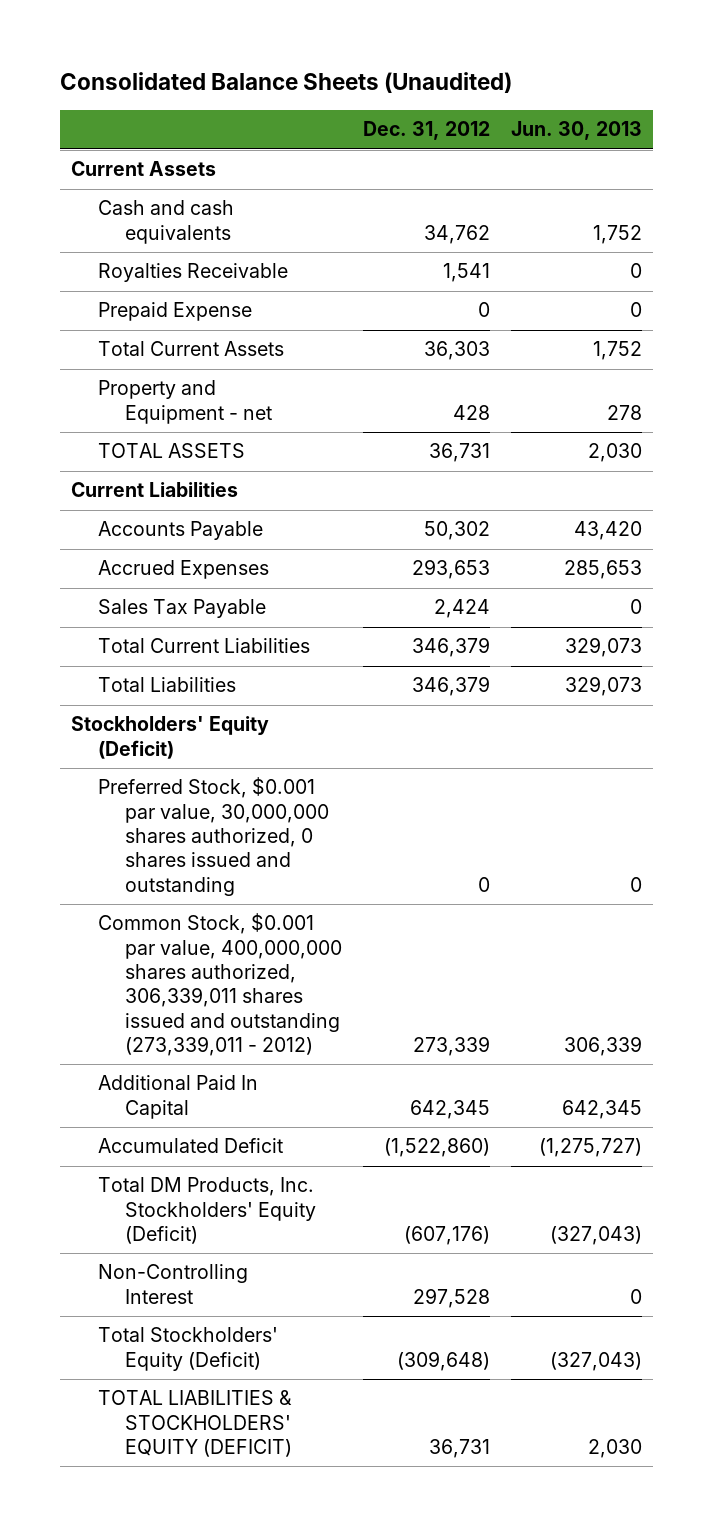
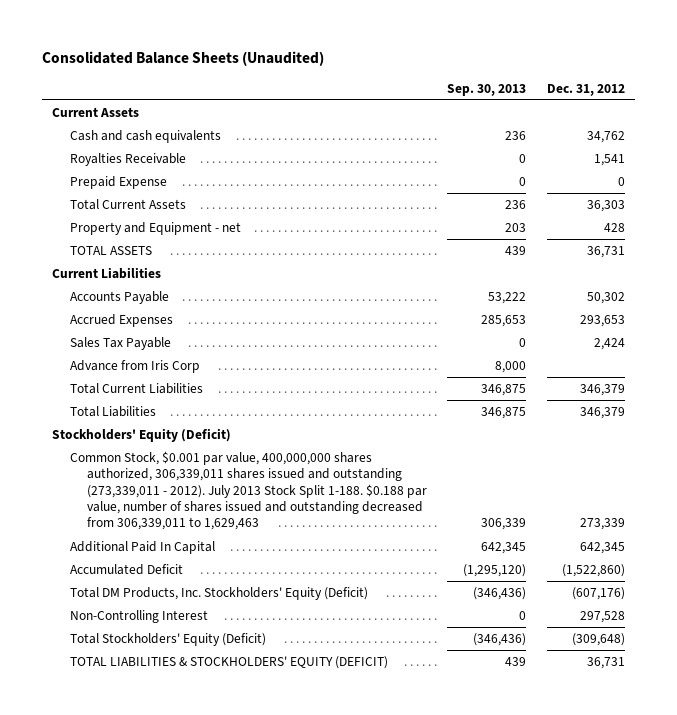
[511,121,643,141] Jun. 30, 2013 -> none
none -> [447,83,527,96] Sep. 30, 2013
none -> [69,360,200,374] Advance from Iris Corp
[97,777,330,896] Preferred Stock, $0.001 par value, 30,000,000 shares authorized, 0 shares issued and outstanding -> none
[97,913,343,1057] Common Stock, $0.001 par value, 400,000,000 shares authorized, 306,339,011 shares issued and outstanding (273,339,011 - 2012) -> [69,451,427,531] Common Stock, $0.001 par value, 400,000,000 shares authorized, 306,339,011 shares issued and outstanding (273,339,011 - 2012). July 2013 Stock Split 1-188. $0.188 par value, number of shares issued and outstanding decreased from 306,339,011 to 1,629,463

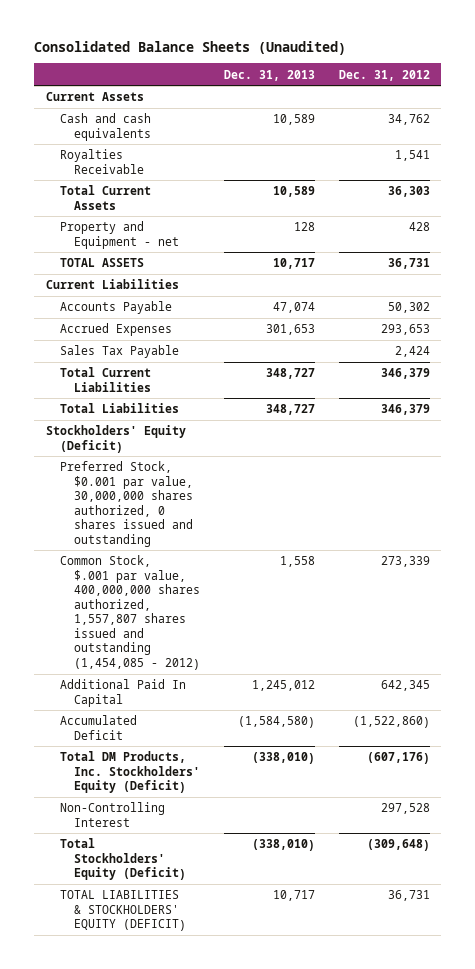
[447,83,527,96] Sep. 30, 2013 -> none
none -> [223,69,315,81] Dec. 31, 2013
[69,176,167,190] Prepaid Expense -> none
[69,360,200,374] Advance from Iris Corp -> none
none -> [60,461,194,547] Preferred Stock, $0.001 par value, 30,000,000 shares authorized, 0 shares issued and outstanding
[69,451,427,531] Common Stock, $0.001 par value, 400,000,000 shares authorized, 306,339,011 shares issued and outstanding (273,339,011 - 2012). July 2013 Stock Split 1-188. $0.188 par value, number of shares issued and outstanding decreased from 306,339,011 to 1,629,463 -> [60,555,201,670] Common Stock, $.001 par value, 400,000,000 shares authorized, 1,557,807 shares issued and outstanding (1,454,085 - 2012)

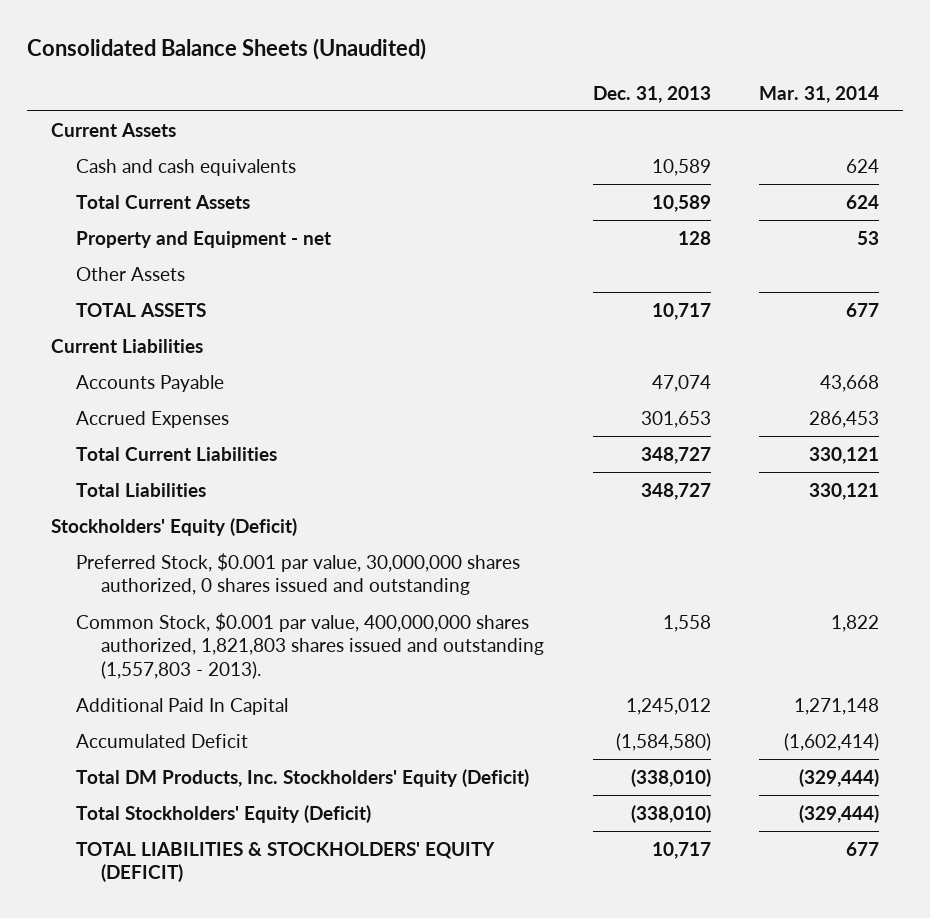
[338,69,430,81] Dec. 31, 2012 -> none
none -> [758,85,879,103] Mar. 31, 2014
[60,149,145,174] Royalties Receivable -> none
none -> [76,266,186,281] Other Assets
[60,345,180,359] Sales Tax Payable -> none
[60,555,201,670] Common Stock, $.001 par value, 400,000,000 shares authorized, 1,557,807 shares issued and outstanding (1,454,085 - 2012) -> [76,612,545,680] Common Stock, $0.001 par value, 400,000,000 shares authorized, 1,821,803 shares issued and outstanding (1,557,803 - 2013).
[60,802,166,827] Non-Controlling Interest -> none

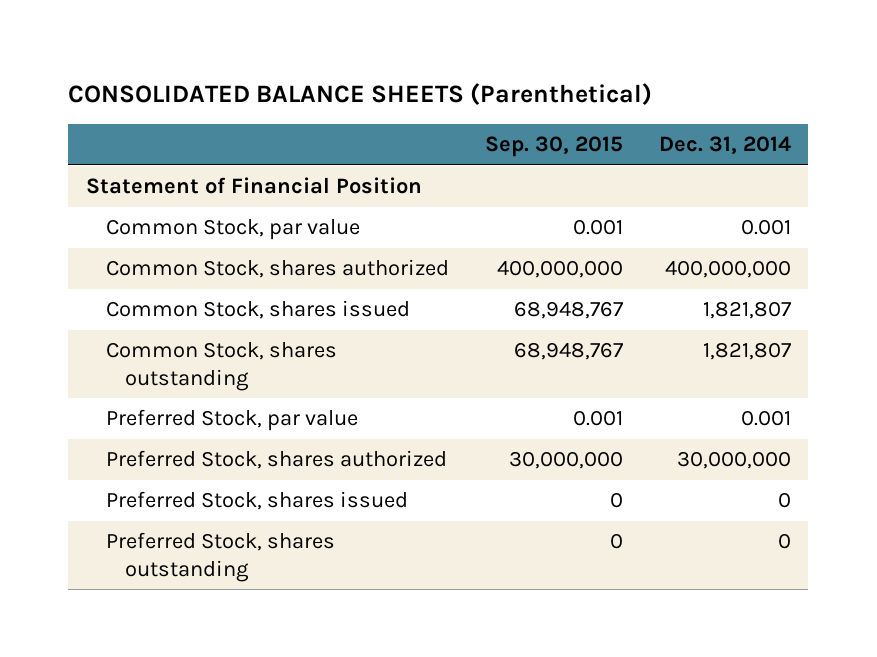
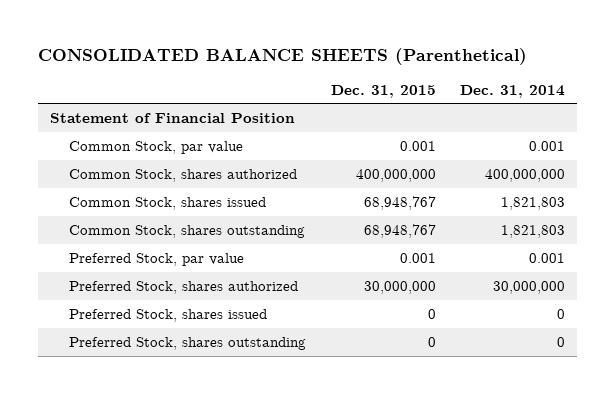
[484,136,623,158] Sep. 30, 2015 -> none
none -> [330,84,436,98] Dec. 31, 2015
[702,301,791,320] 1,821,807 -> [501,197,566,211] 1,821,803
[702,342,791,361] 1,821,807 -> [501,225,566,239] 1,821,803

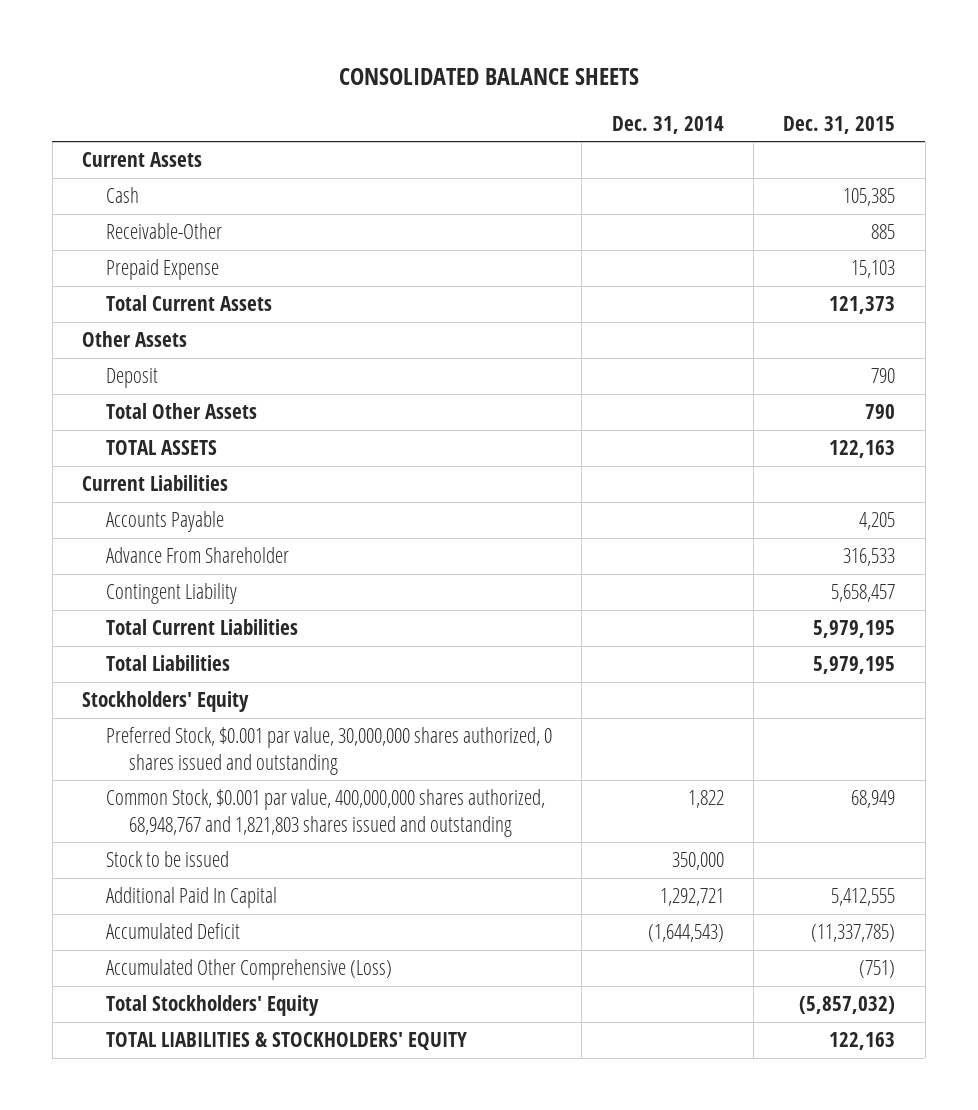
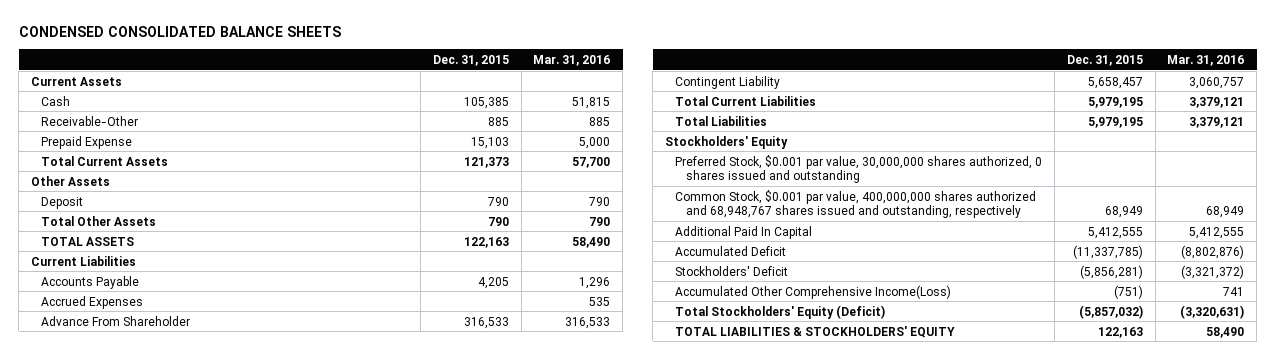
[338,67,639,85] CONSOLIDATED BALANCE SHEETS -> [18,26,341,38] CONDENSED CONSOLIDATED BALANCE SHEETS
[611,115,724,134] Dec. 31, 2014 -> none
none -> [533,55,611,67] Mar. 31, 2016
none -> [41,295,144,309] Accrued Expenses
[105,851,229,868] Stock to be issued -> none
[105,789,545,837] Common Stock, $0.001 par value, 400,000,000 shares authorized, 68,948,767 and 1,821,803 shares issued and outstanding -> [675,189,1037,219] Common Stock, $0.001 par value, 400,000,000 shares authorized and 68,948,767 shares issued and outstanding, respectively
none -> [675,265,789,276] Stockholders' Deficit
[105,959,392,981] Accumulated Other Comprehensive (Loss) -> [675,284,952,299] Accumulated Other Comprehensive Income(Loss)
[105,995,319,1017] Total Stockholders' Equity -> [675,304,886,319] Total Stockholders' Equity (Deficit)

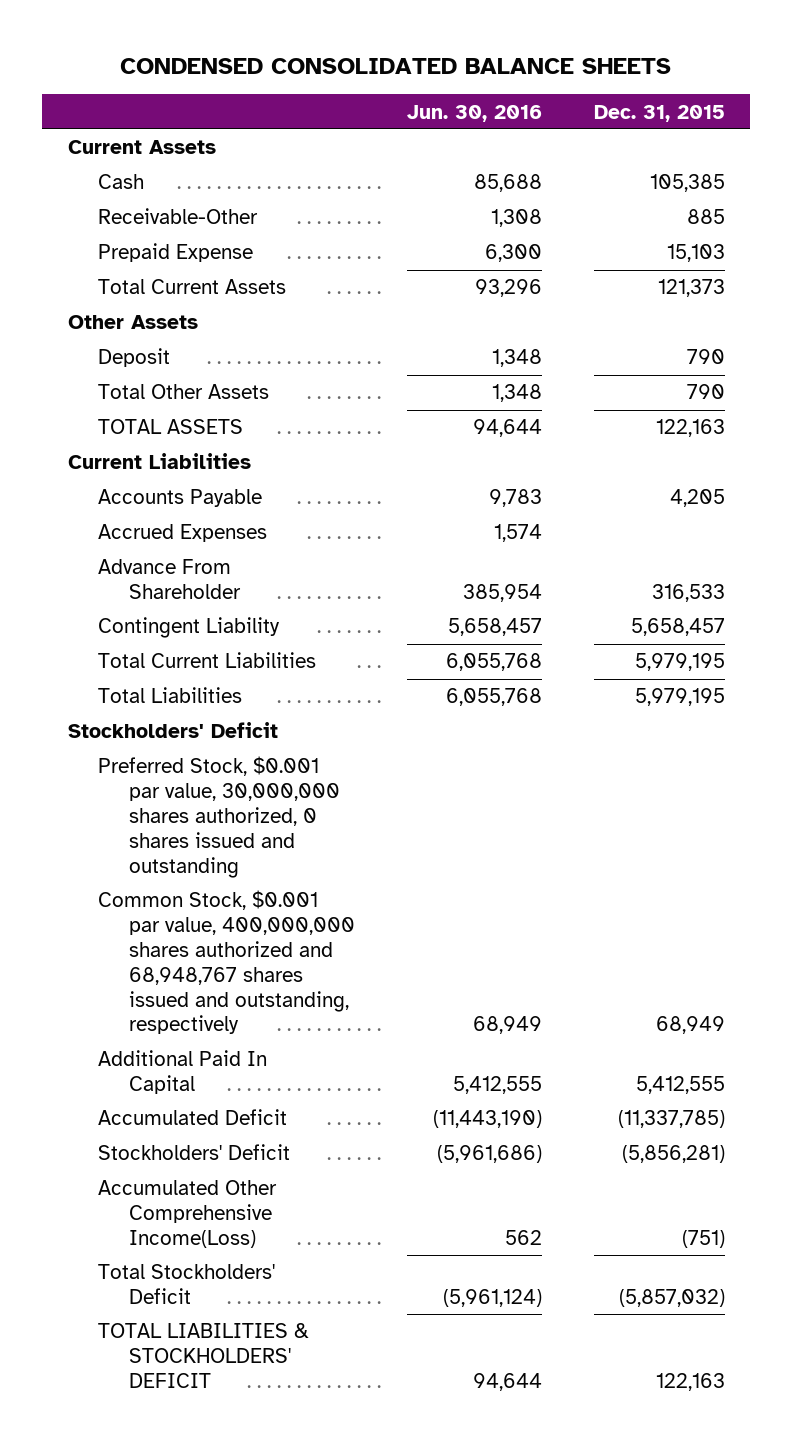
[533,55,611,67] Mar. 31, 2016 -> none
none -> [406,104,542,122] Jun. 30, 2016
[665,135,789,149] Stockholders' Equity -> [67,722,278,739] Stockholders' Deficit
[675,304,886,319] Total Stockholders' Equity (Deficit) -> [98,1264,276,1305] Total Stockholders' Deficit
[675,325,956,338] TOTAL LIABILITIES & STOCKHOLDERS' EQUITY -> [98,1323,310,1388] TOTAL LIABILITIES & STOCKHOLDERS' DEFICIT

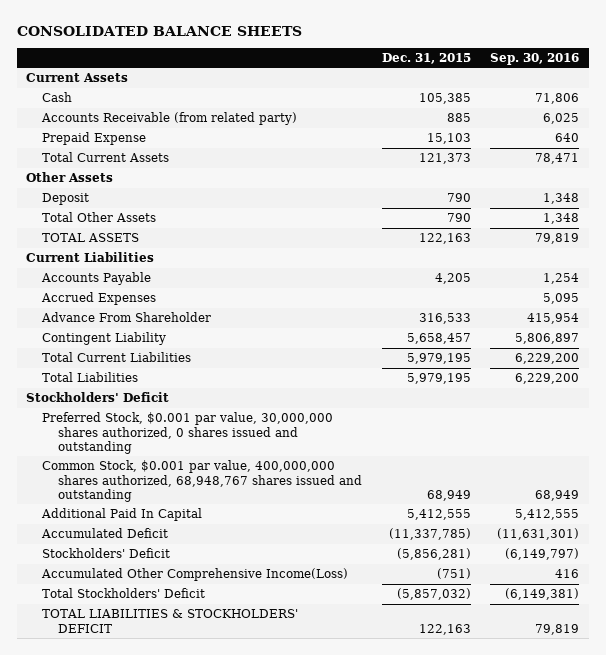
[120,57,672,74] CONDENSED CONSOLIDATED BALANCE SHEETS -> [16,25,302,36] CONSOLIDATED BALANCE SHEETS
[406,104,542,122] Jun. 30, 2016 -> none
none -> [490,53,580,66] Sep. 30, 2016
[98,208,259,225] Receivable-Other -> [41,112,298,126] Accounts Receivable (from related party)
[98,890,355,1035] Common Stock, $0.001 par value, 400,000,000 shares authorized and 68,948,767 shares issued and outstanding, respectively -> [42,460,363,502] Common Stock, $0.001 par value, 400,000,000 shares authorized, 68,948,767 shares issued and outstanding

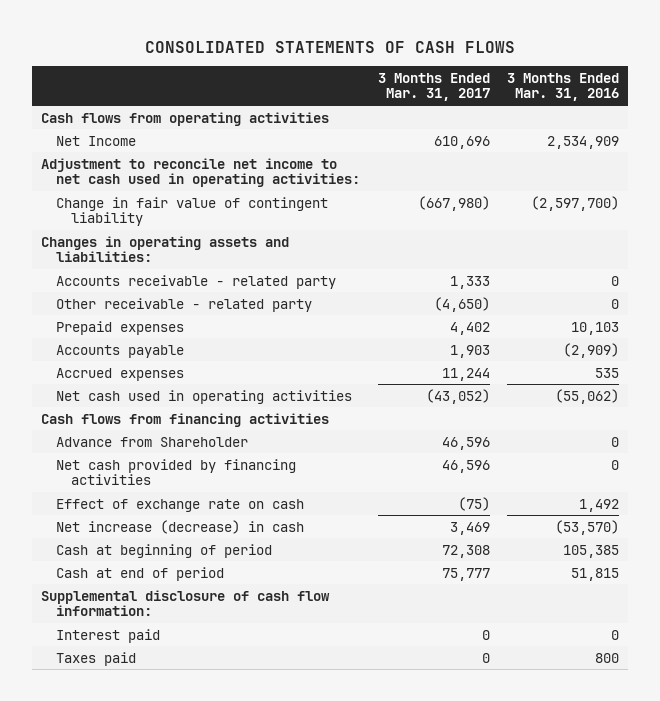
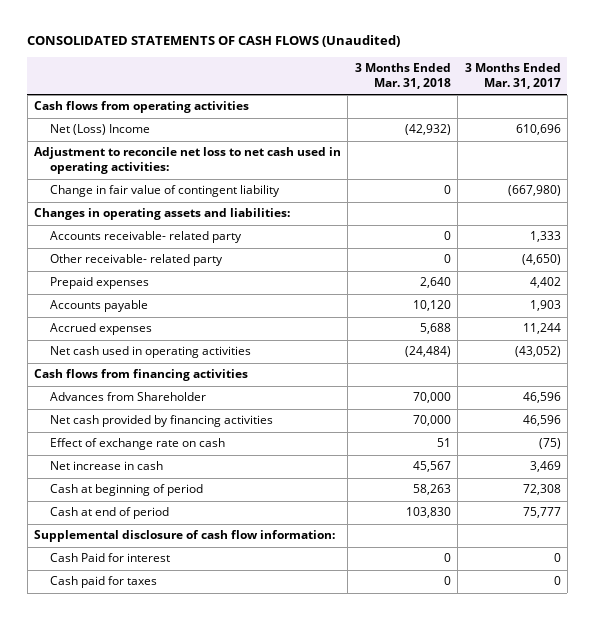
[145,40,516,53] CONSOLIDATED STATEMENTS OF CASH FLOWS -> [27,35,401,48] CONSOLIDATED STATEMENTS OF CASH FLOWS (Unaudited)
[507,72,620,102] 3 Months Ended Mar. 31, 2016 -> none
none -> [354,63,451,89] 3 Months Ended Mar. 31, 2018
[56,135,137,146] Net Income -> [49,124,150,136] Net (Loss) Income
[40,157,361,188] Adjustment to reconcile net income to net cash used in operating activities: -> [34,147,342,175] Adjustment to reconcile net loss to net cash used in operating activities:
[56,274,337,289] Accounts receivable - related party -> [49,231,242,244] Accounts receivable- related party
[56,297,313,312] Other receivable - related party -> [49,254,223,267] Other receivable- related party
[56,436,249,447] Advance from Shareholder -> [49,392,206,402] Advances from Shareholder
[56,519,305,534] Net increase (decrease) in cash -> [49,461,163,471] Net increase in cash
[56,628,161,643] Interest paid -> [49,553,170,563] Cash Paid for interest
[56,651,137,666] Taxes paid -> [49,576,157,589] Cash paid for taxes

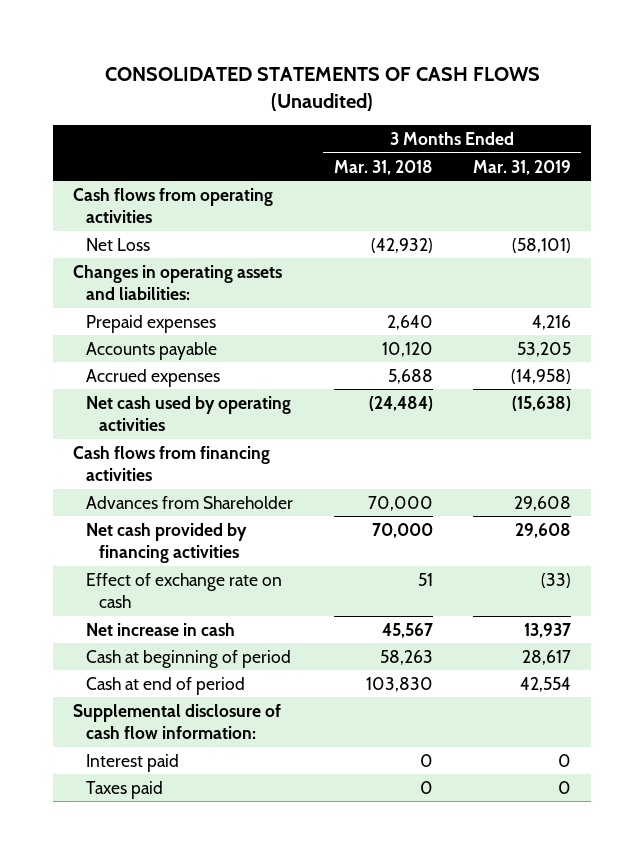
[464,63,561,89] 3 Months Ended Mar. 31, 2017 -> none
none -> [472,159,571,175] Mar. 31, 2019
[34,147,342,175] Adjustment to reconcile net loss to net cash used in operating activities: -> none
[49,185,280,198] Change in fair value of contingent liability -> none
[49,124,150,136] Net (Loss) Income -> [86,237,151,251] Net Loss
[49,231,242,244] Accounts receivable- related party -> none
[49,254,223,267] Other receivable- related party -> none
[49,346,251,359] Net cash used in operating activities -> [86,395,292,432] Net cash used by operating activities
[49,553,170,563] Cash Paid for interest -> [86,753,180,772] Interest paid
[49,576,157,589] Cash paid for taxes -> [86,780,164,799] Taxes paid

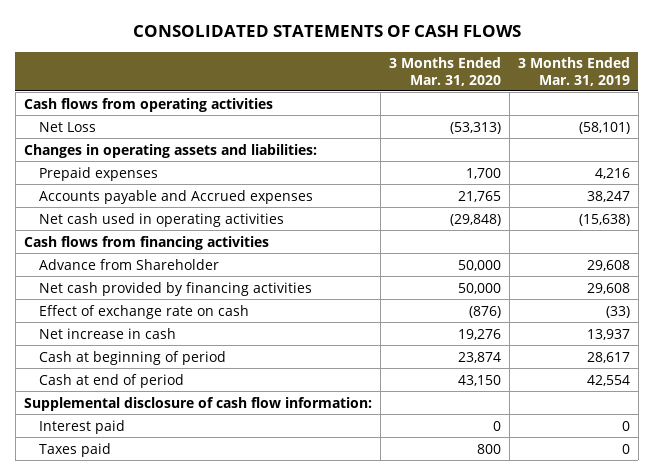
[105,66,541,111] CONSOLIDATED STATEMENTS OF CASH FLOWS (Unaudited) -> [132,25,521,38] CONSOLIDATED STATEMENTS OF CASH FLOWS
[333,159,433,175] Mar. 31, 2018 -> none
none -> [388,57,501,86] 3 Months Ended Mar. 31, 2020
[86,341,218,360] Accounts payable -> none
[86,368,221,387] Accrued expenses -> none
none -> [38,189,313,204] Accounts payable and Accrued expenses
[86,395,292,432] Net cash used by operating activities -> [38,212,284,227] Net cash used in operating activities
[86,495,294,509] Advances from Shareholder -> [38,258,219,270] Advance from Shareholder

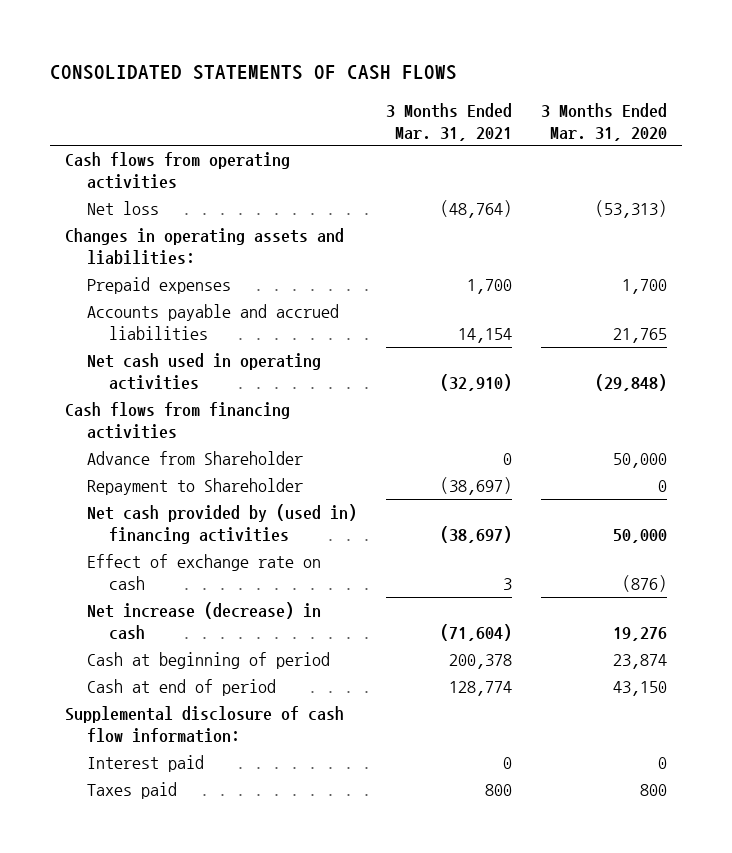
[517,57,630,86] 3 Months Ended Mar. 31, 2019 -> none
none -> [386,102,513,141] 3 Months Ended Mar. 31, 2021
[38,121,96,132] Net Loss -> [86,201,159,216] Net loss
[38,189,313,204] Accounts payable and Accrued expenses -> [86,304,339,341] Accounts payable and accrued liabilities
none -> [86,478,303,496] Repayment to Shareholder
[38,281,312,296] Net cash provided by financing activities -> [86,504,357,545] Net cash provided by (used in) financing activities
[38,327,176,339] Net increase in cash -> [86,602,321,641] Net increase (decrease) in cash

